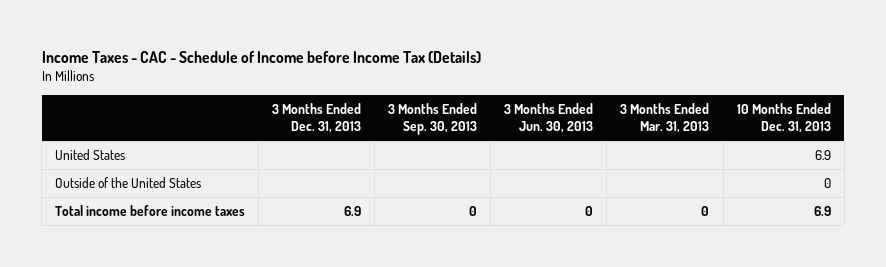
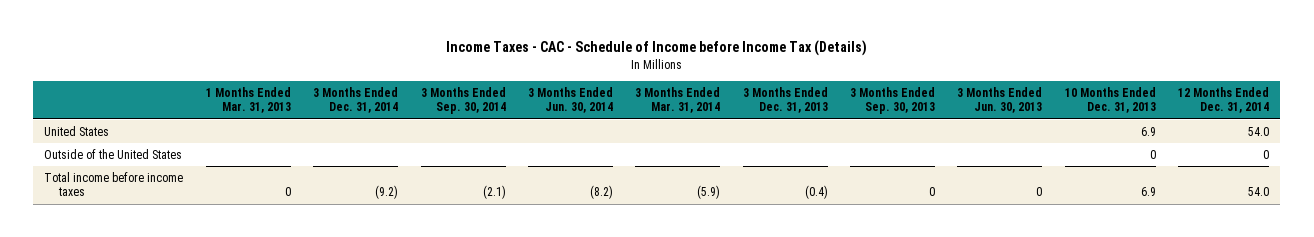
[620,102,710,134] 3 Months Ended Mar. 31, 2013 -> none
none -> [205,86,291,114] 1 Months Ended Mar. 31, 2013
none -> [313,86,399,114] 3 Months Ended Dec. 31, 2014
none -> [420,86,506,115] 3 Months Ended Sep. 30, 2014
none -> [527,86,613,114] 3 Months Ended Jun. 30, 2014
none -> [635,86,721,114] 3 Months Ended Mar. 31, 2014
none -> [1178,86,1270,114] 12 Months Ended Dec. 31, 2014
[344,205,362,216] 6.9 -> [804,185,828,200] (0.4)

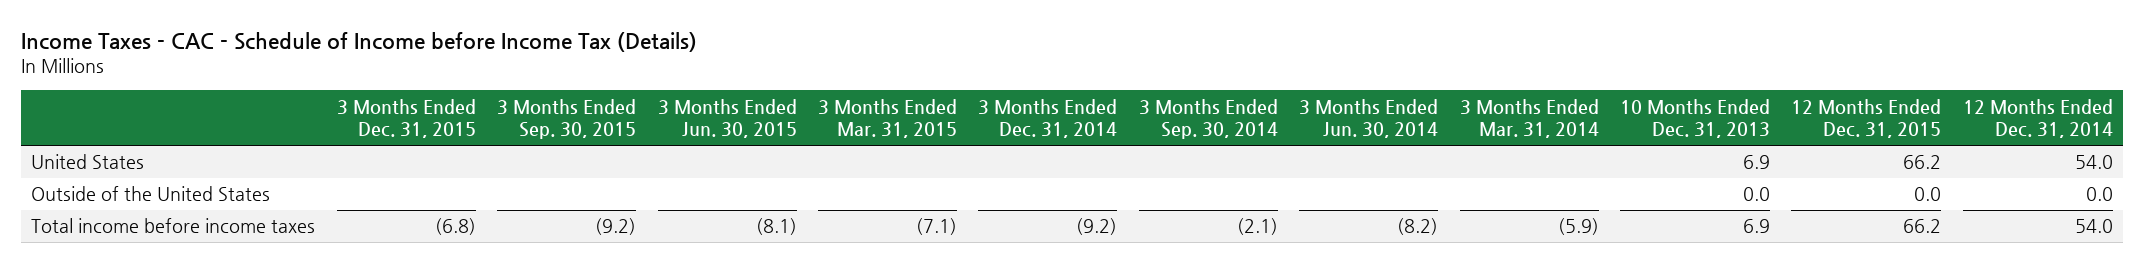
[205,86,291,114] 1 Months Ended Mar. 31, 2013 -> none
[742,86,828,114] 3 Months Ended Dec. 31, 2013 -> none
[850,86,936,115] 3 Months Ended Sep. 30, 2013 -> none
[957,86,1043,114] 3 Months Ended Jun. 30, 2013 -> none
none -> [336,98,476,139] 3 Months Ended Dec. 31, 2015
none -> [497,98,637,140] 3 Months Ended Sep. 30, 2015
none -> [657,98,797,139] 3 Months Ended Jun. 30, 2015
none -> [817,98,957,139] 3 Months Ended Mar. 31, 2015
none -> [1791,98,1942,139] 12 Months Ended Dec. 31, 2015
[1149,149,1156,159] 0 -> [1742,187,1770,202] 0.0
[1263,149,1270,159] 0 -> [2085,187,2113,202] 0.0

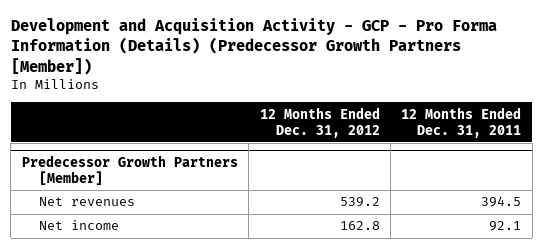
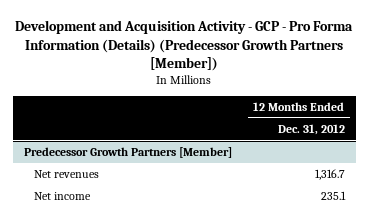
[401,106,522,138] 12 Months Ended Dec. 31, 2011 -> none
[339,197,380,208] 539.2 -> [314,169,345,181] 1,316.7
[339,221,380,231] 162.8 -> [320,191,346,201] 235.1

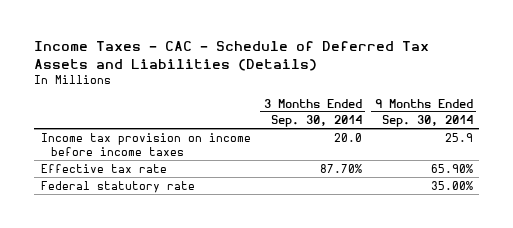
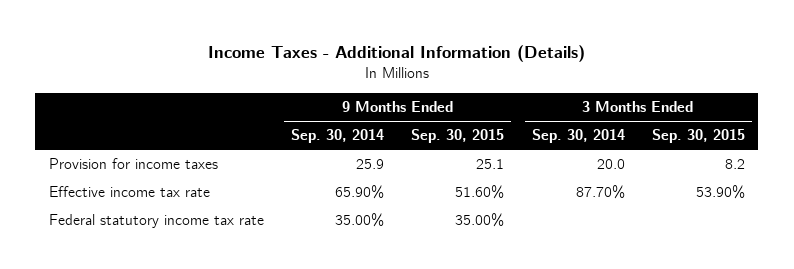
[34,41,430,71] Income Taxes - CAC - Schedule of Deferred Tax Assets and Liabilities (Details) -> [207,45,585,63] Income Taxes - Additional Information (Details)
none -> [411,129,505,144] Sep. 30, 2015
none -> [651,129,745,144] Sep. 30, 2015
[40,132,251,156] Income tax provision on income before income taxes -> [49,158,219,170] Provision for income taxes
[40,163,167,173] Effective tax rate -> [49,186,211,198] Effective income tax rate
[40,180,195,193] Federal statutory rate -> [49,214,265,229] Federal statutory income tax rate

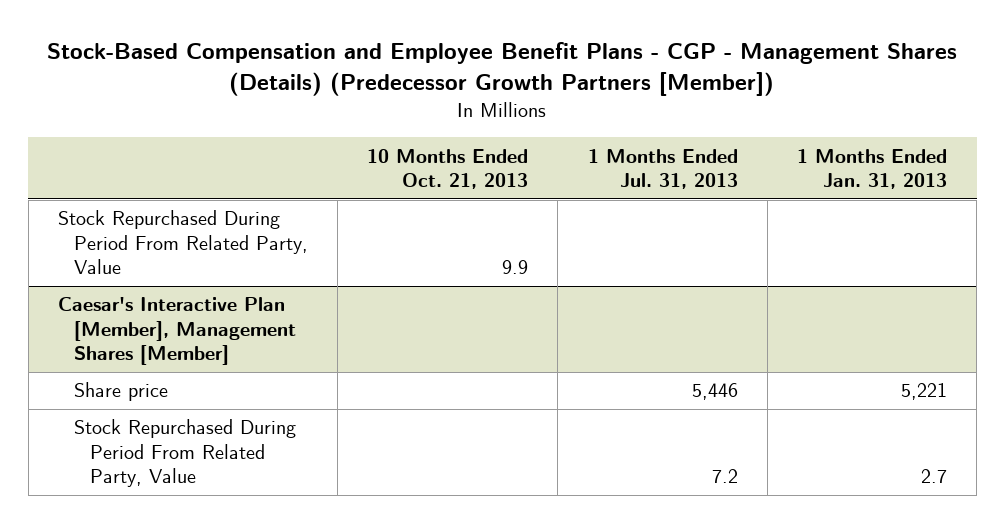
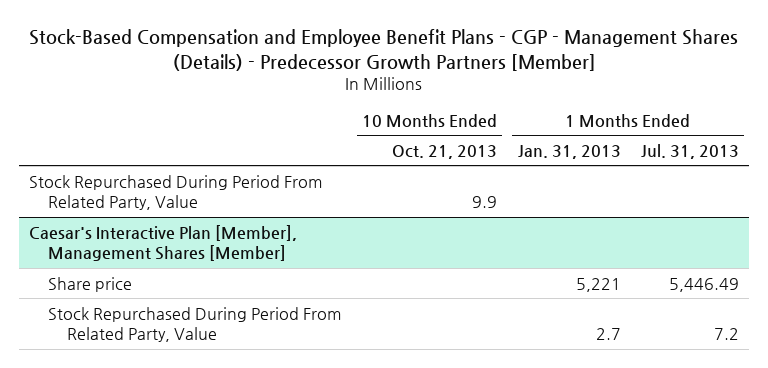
[47,42,958,97] Stock-Based Compensation and Employee Benefit Plans - CGP - Management Shares (Details) (Predecessor Growth Partners [Member]) -> [28,29,738,71] Stock-Based Compensation and Employee Benefit Plans - CGP - Management Shares (Details) - Predecessor Growth Partners [Member]
[691,383,738,401] 5,446 -> [668,277,739,292] 5,446.49

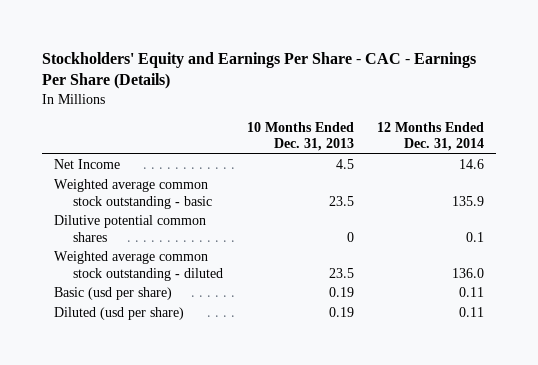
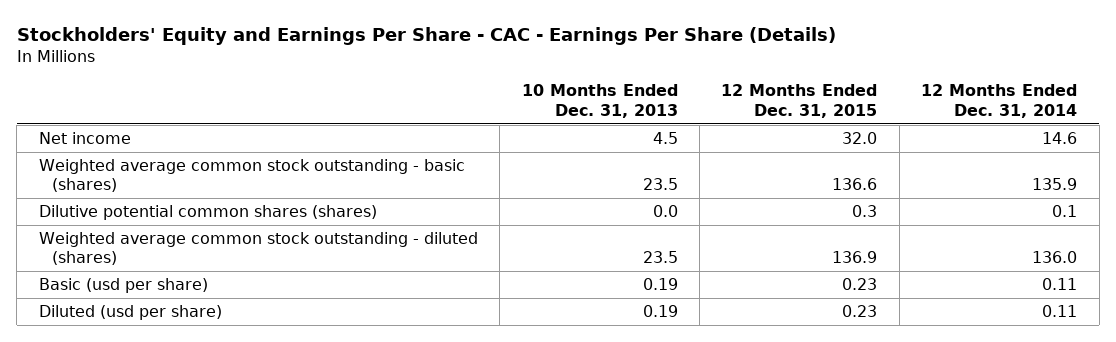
none -> [721,84,878,118] 12 Months Ended Dec. 31, 2015
[53,159,120,170] Net Income -> [38,132,131,145] Net income
[53,179,213,209] Weighted average common stock outstanding - basic -> [38,159,465,193] Weighted average common stock outstanding - basic (shares)
[53,215,206,242] Dilutive potential common shares -> [38,205,377,221] Dilutive potential common shares (shares)
[346,231,354,242] 0 -> [652,205,678,218] 0.0
[53,251,224,281] Weighted average common stock outstanding - diluted -> [38,232,478,266] Weighted average common stock outstanding - diluted (shares)

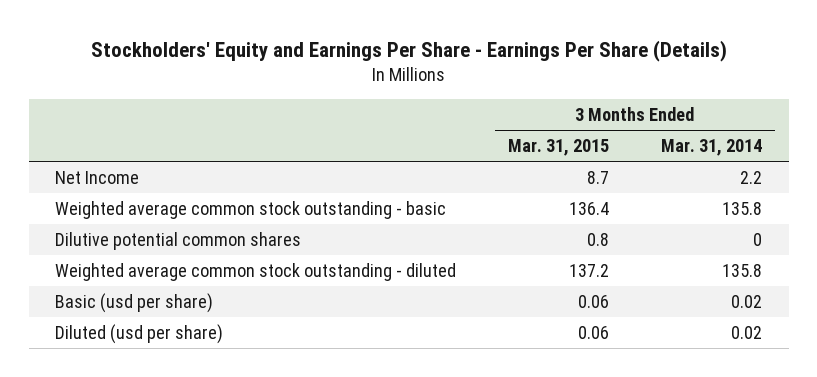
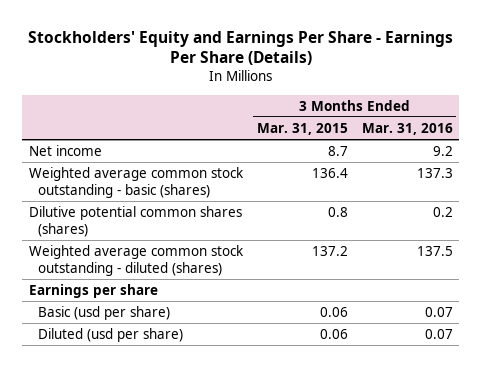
[661,138,763,156] Mar. 31, 2014 -> none
none -> [361,122,453,135] Mar. 31, 2016
[54,170,139,184] Net Income -> [29,144,103,156] Net income
[54,200,446,219] Weighted average common stock outstanding - basic -> [29,166,245,198] Weighted average common stock outstanding - basic (shares)
[54,231,301,250] Dilutive potential common shares -> [29,205,243,237] Dilutive potential common shares (shares)
[54,262,456,281] Weighted average common stock outstanding - diluted -> [29,244,245,276] Weighted average common stock outstanding - diluted (shares)
none -> [29,283,159,298] Earnings per share

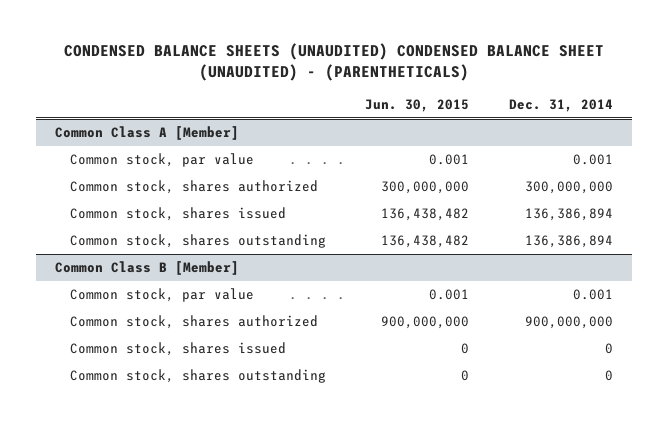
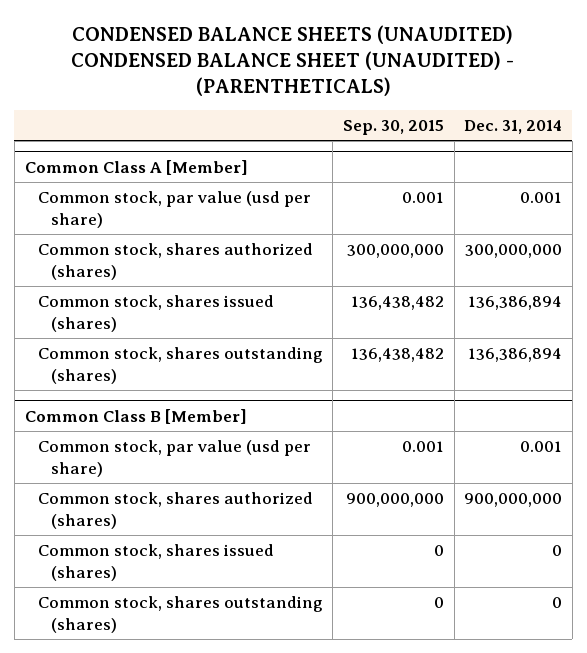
[365,98,470,112] Jun. 30, 2015 -> none
none -> [342,119,444,135] Sep. 30, 2015
[69,153,254,168] Common stock, par value -> [37,191,311,228] Common stock, par value (usd per share)
[69,180,318,195] Common stock, shares authorized -> [37,243,313,280] Common stock, shares authorized (shares)
[69,207,286,222] Common stock, shares issued -> [37,295,274,332] Common stock, shares issued (shares)
[69,234,326,249] Common stock, shares outstanding -> [37,347,323,384] Common stock, shares outstanding (shares)
[69,288,254,303] Common stock, par value -> [37,440,311,477] Common stock, par value (usd per share)
[69,315,318,330] Common stock, shares authorized -> [37,492,313,529] Common stock, shares authorized (shares)
[69,342,286,357] Common stock, shares issued -> [37,544,274,581] Common stock, shares issued (shares)
[69,369,326,384] Common stock, shares outstanding -> [37,596,323,633] Common stock, shares outstanding (shares)

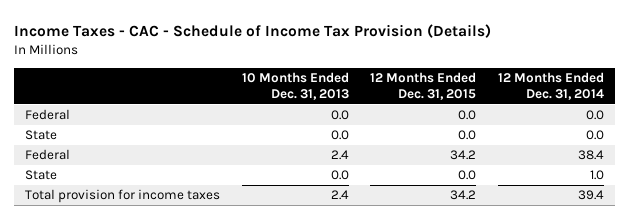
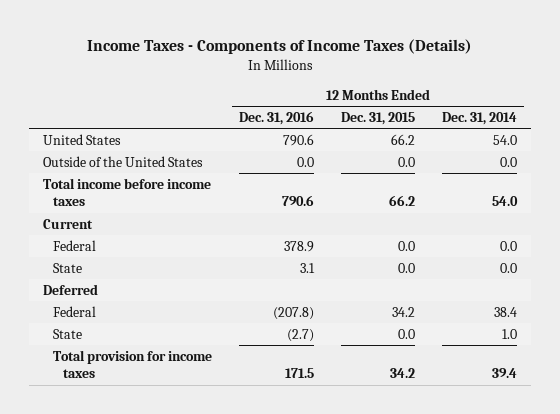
[14,23,492,38] Income Taxes - CAC - Schedule of Income Tax Provision (Details) -> [86,39,472,55] Income Taxes - Components of Income Taxes (Details)
[241,72,349,100] 10 Months Ended Dec. 31, 2013 -> none
none -> [239,111,315,126] Dec. 31, 2016
none -> [42,133,121,145] United States
none -> [42,155,203,167] Outside of the United States
none -> [42,177,211,207] Total income before income taxes
none -> [42,218,93,229] Current
none -> [42,283,98,295] Deferred

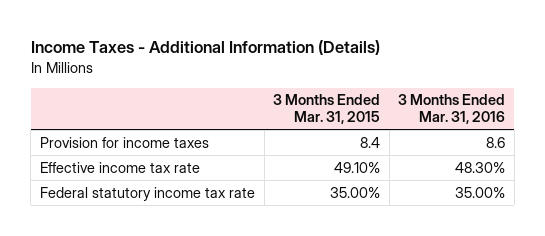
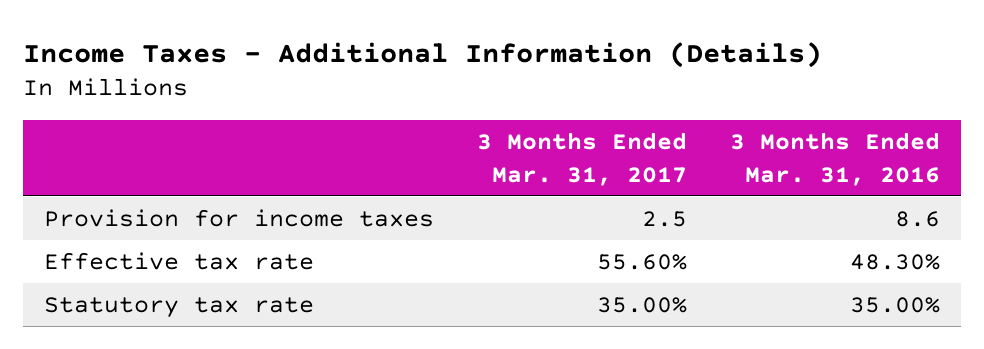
[273,94,381,125] 3 Months Ended Mar. 31, 2015 -> none
none -> [476,132,687,186] 3 Months Ended Mar. 31, 2017
[39,161,200,173] Effective income tax rate -> [44,251,315,270] Effective tax rate
[39,186,255,201] Federal statutory income tax rate -> [44,296,315,318] Statutory tax rate

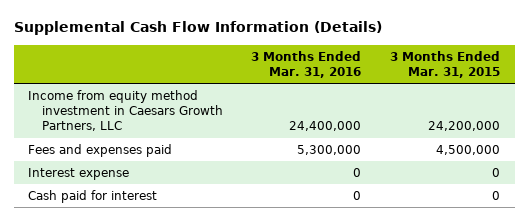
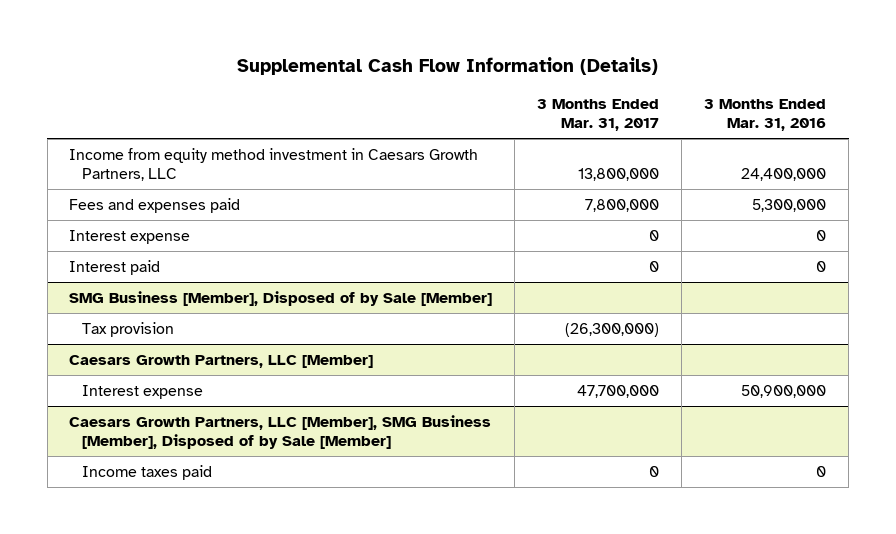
[390,50,501,78] 3 Months Ended Mar. 31, 2015 -> none
none -> [537,99,660,132] 3 Months Ended Mar. 31, 2017
[28,190,158,204] Cash paid for interest -> [69,260,161,276] Interest paid
none -> [69,291,493,307] SMG Business [Member], Disposed of by Sale [Member]
none -> [81,322,174,338] Tax provision
none -> [69,355,374,369] Caesars Growth Partners, LLC [Member]
none -> [81,385,203,400] Interest expense
none -> [69,415,492,450] Caesars Growth Partners, LLC [Member], SMG Business [Member], Disposed of by Sale [Member]
none -> [81,465,212,481] Income taxes paid

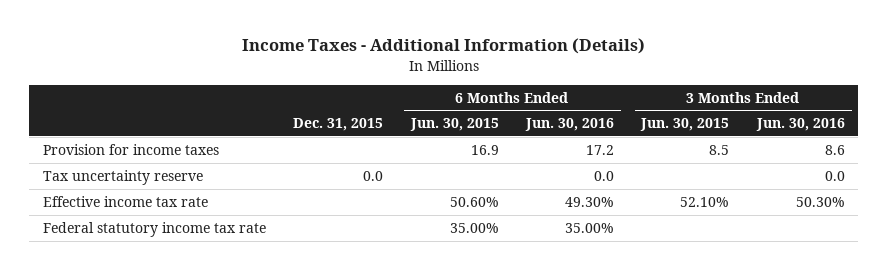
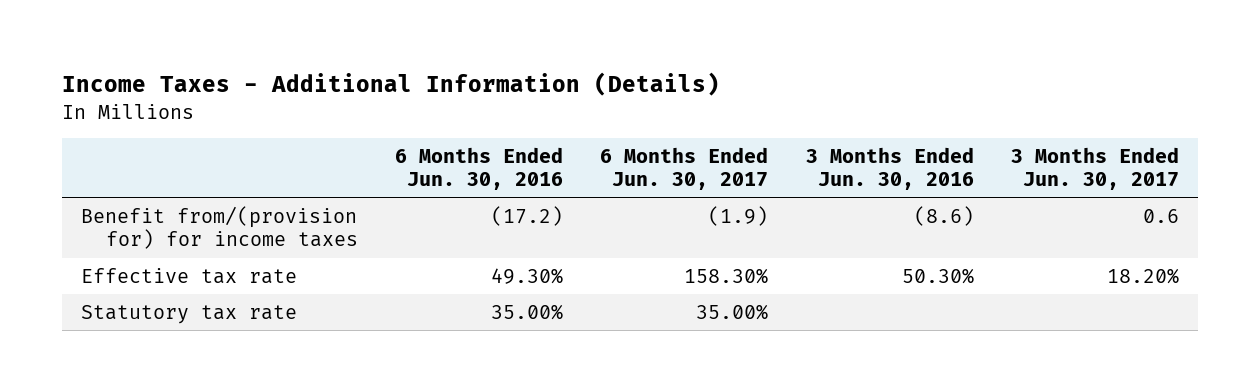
[293,118,384,132] Dec. 31, 2015 -> none
[409,118,499,132] Jun. 30, 2015 -> none
[640,118,730,132] Jun. 30, 2015 -> none
none -> [600,146,769,191] 6 Months Ended Jun. 30, 2017
none -> [1011,146,1180,191] 3 Months Ended Jun. 30, 2017
[43,169,204,185] Tax uncertainty reserve -> none
[43,143,220,155] Provision for income taxes -> [81,205,358,250] Benefit from/(provision for) for income taxes
[586,144,615,155] 17.2 -> [491,205,564,226] (17.2)
[824,144,845,155] 8.6 -> [913,205,974,226] (8.6)
[43,195,209,207] Effective income tax rate -> [81,267,298,284] Effective tax rate
[43,221,267,237] Federal statutory income tax rate -> [81,304,298,324] Statutory tax rate

